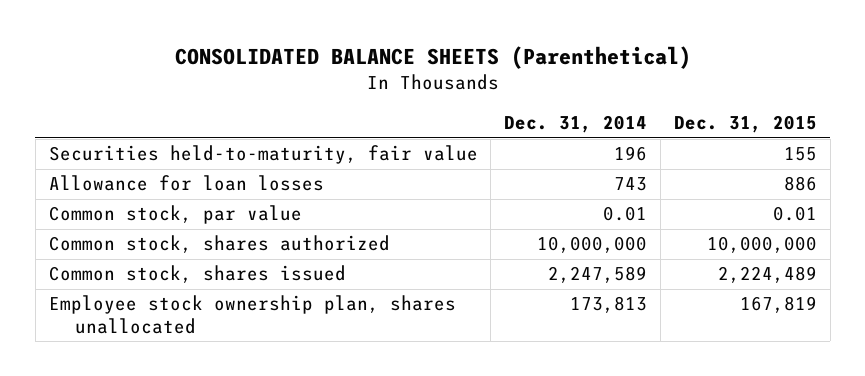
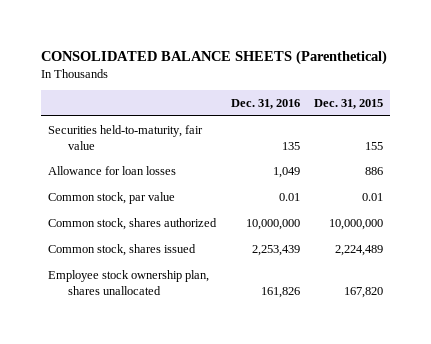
[504,115,648,134] Dec. 31, 2014 -> none
none -> [230,99,300,110] Dec. 31, 2016
[739,296,817,314] 167,819 -> [343,286,383,298] 167,820

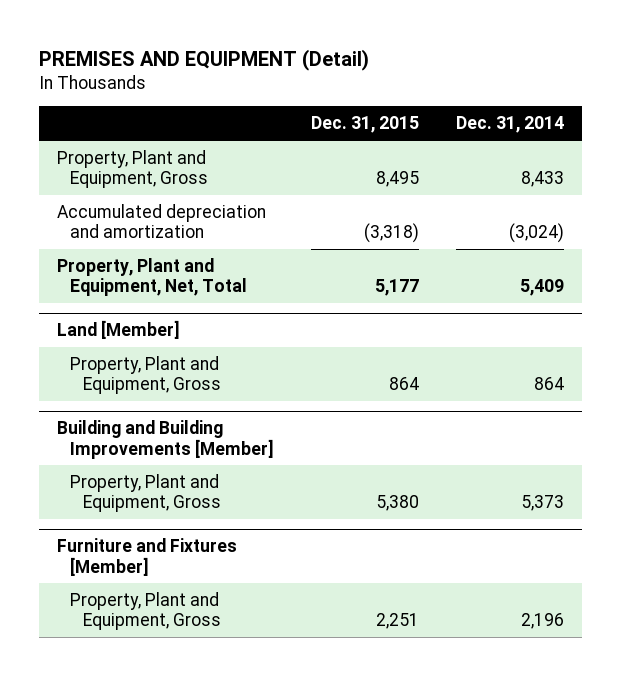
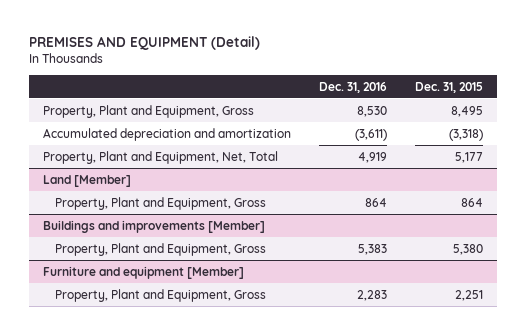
[455,116,564,134] Dec. 31, 2014 -> none
none -> [318,81,387,93] Dec. 31, 2016
[57,420,274,459] Building and Building Improvements [Member] -> [42,219,265,233] Buildings and improvements [Member]
[57,538,238,576] Furniture and Fixtures [Member] -> [42,265,244,279] Furniture and equipment [Member]

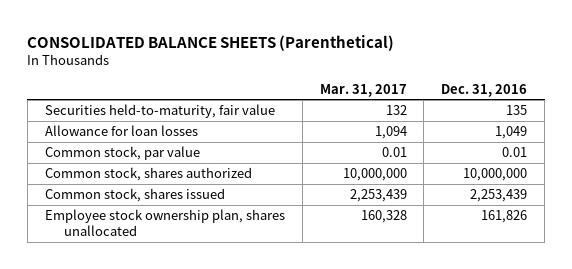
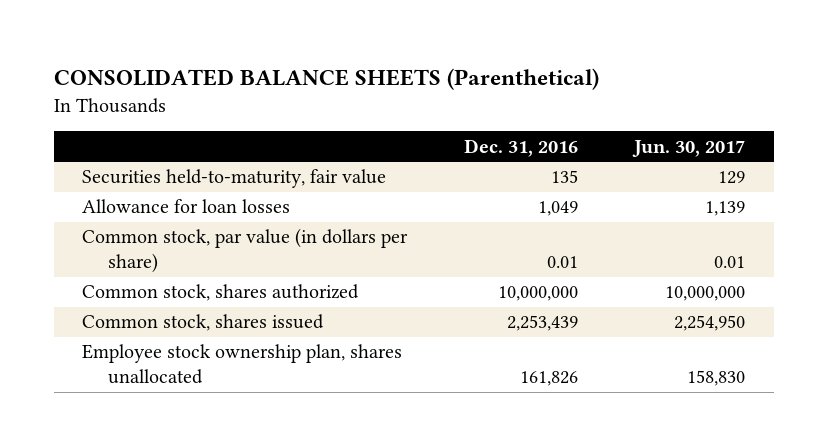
[319,83,407,97] Mar. 31, 2017 -> none
none -> [632,139,746,157] Jun. 30, 2017
[44,146,200,161] Common stock, par value -> [82,228,409,274] Common stock, par value (in dollars per share)

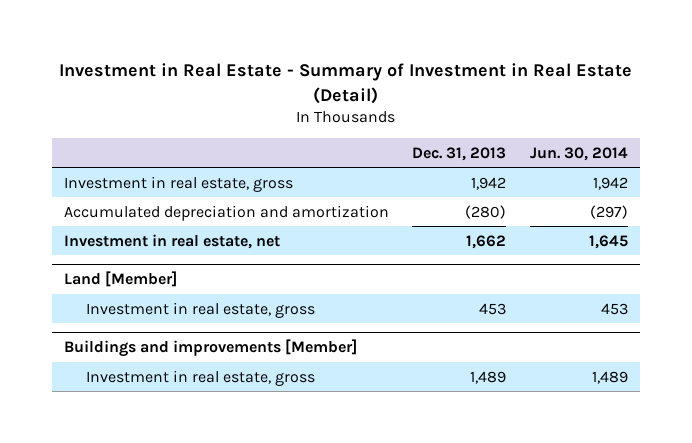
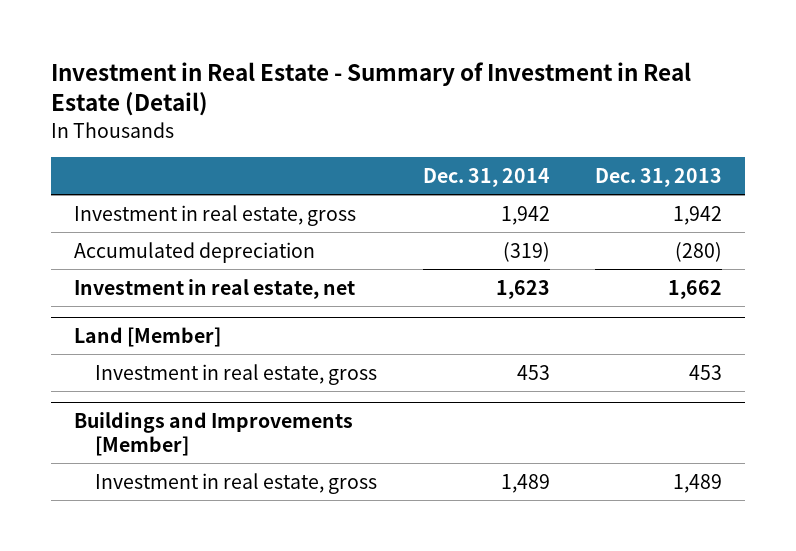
[530,146,629,161] Jun. 30, 2014 -> none
none -> [422,167,550,187] Dec. 31, 2014
[63,204,389,221] Accumulated depreciation and amortization -> [73,241,315,263] Accumulated depreciation
[63,339,357,358] Buildings and improvements [Member] -> [73,412,353,456] Buildings and Improvements [Member]

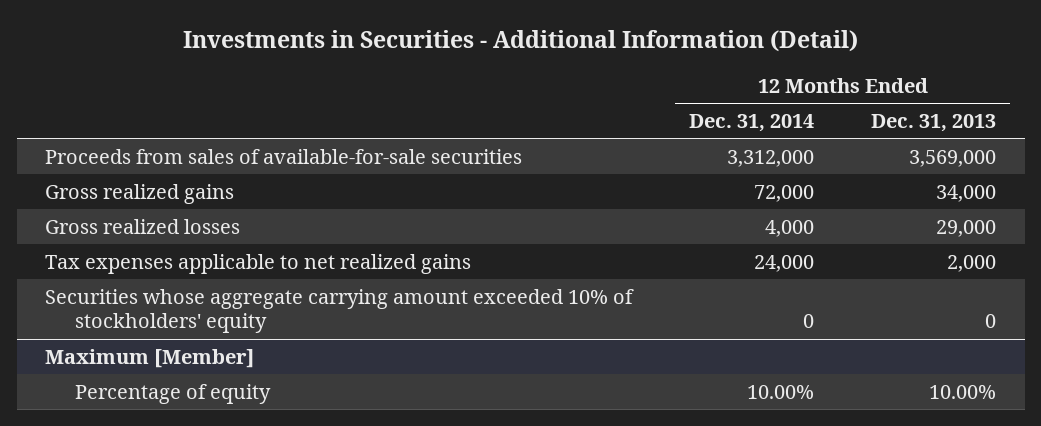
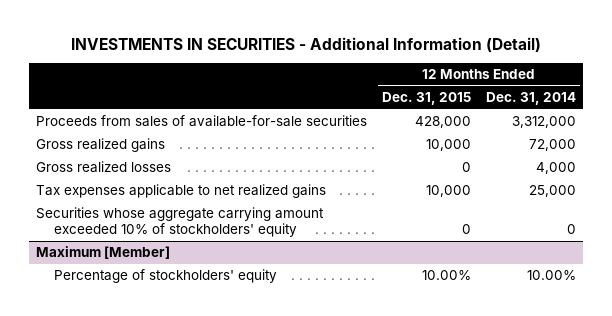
[182,29,858,52] Investments in Securities - Additional Information (Detail) -> [70,36,541,53] INVESTMENTS IN SECURITIES - Additional Information (Detail)
[871,114,997,133] Dec. 31, 2013 -> none
none -> [381,92,471,106] Dec. 31, 2015
[754,254,815,272] 24,000 -> [528,185,576,198] 25,000
[74,383,271,404] Percentage of equity -> [53,269,277,284] Percentage of stockholders' equity

